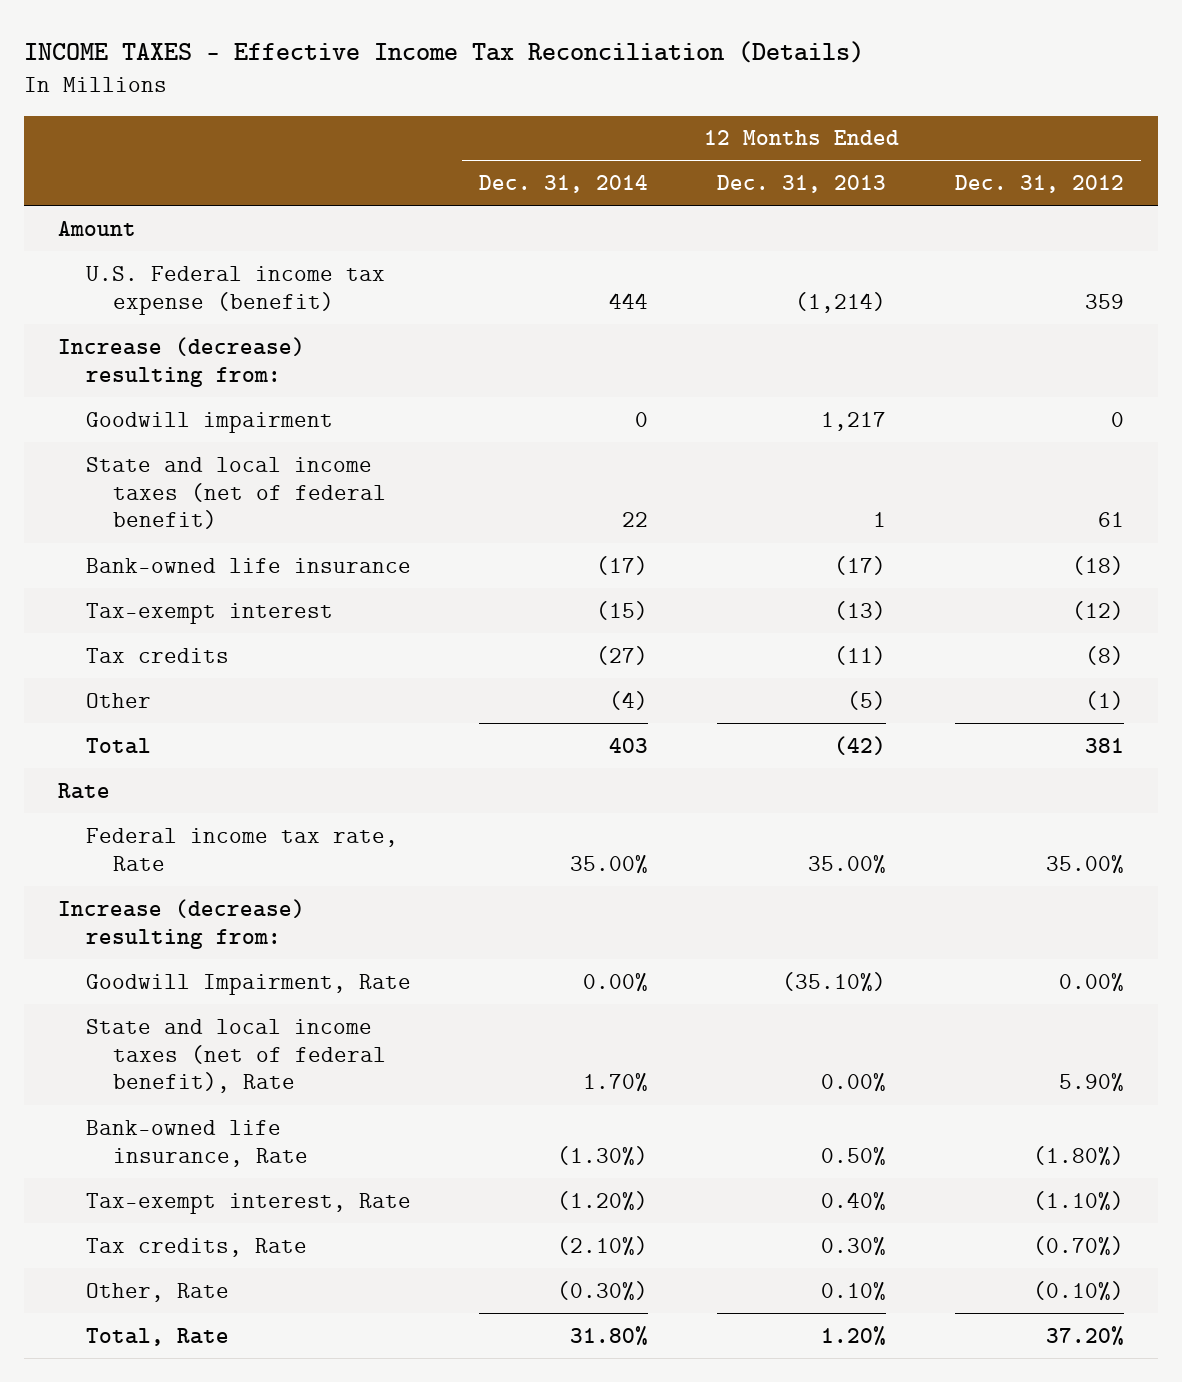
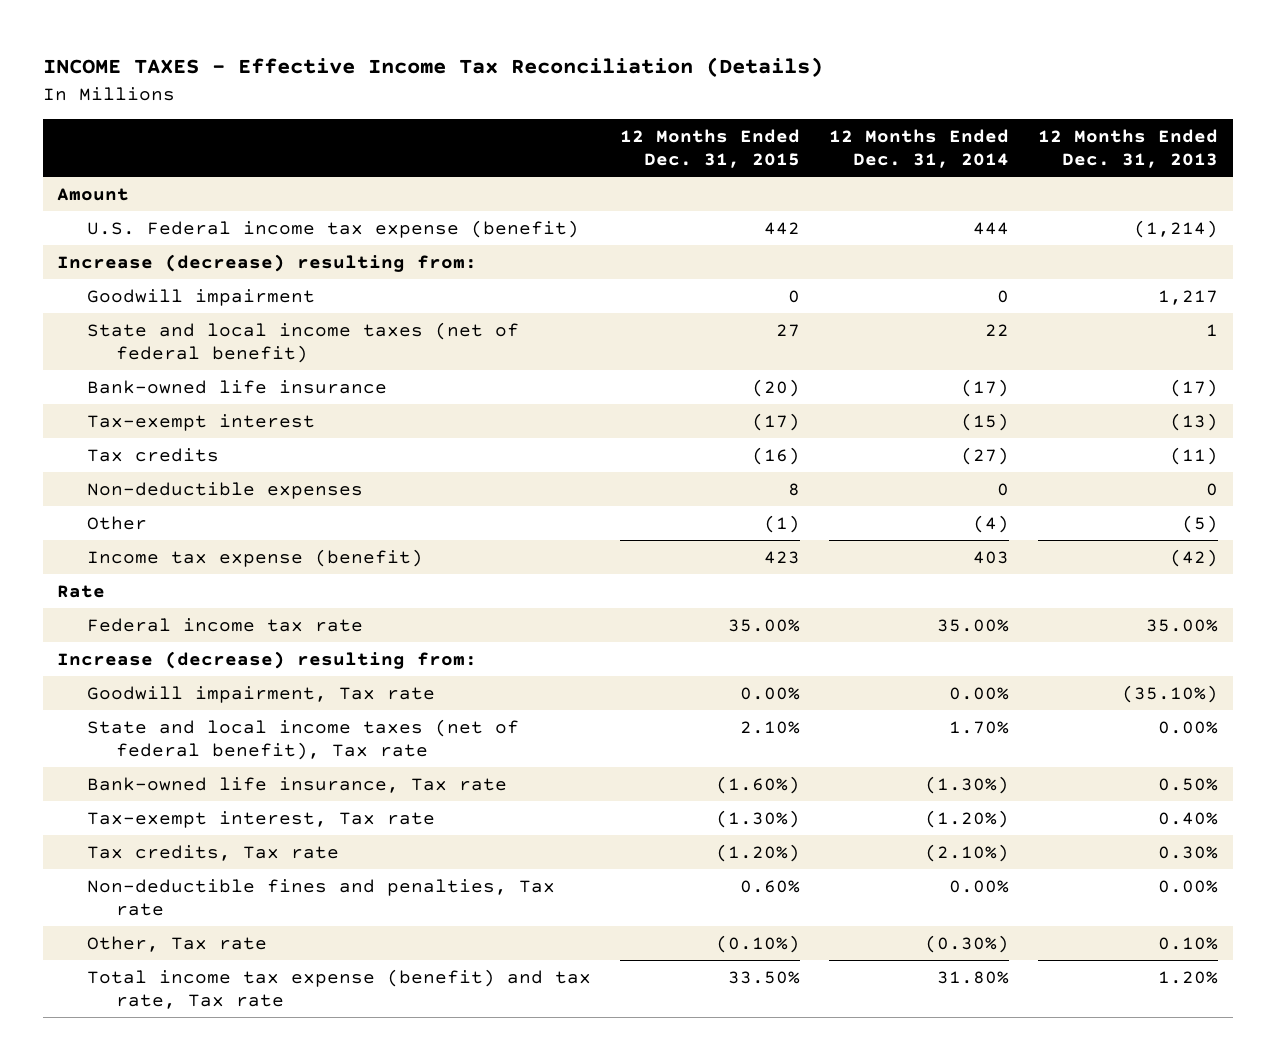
[954,174,1124,193] Dec. 31, 2012 -> none
none -> [619,128,800,169] 12 Months Ended Dec. 31, 2015
none -> [86,481,363,499] Non-deductible expenses
[85,737,151,754] Total -> [86,548,423,567] Income tax expense (benefit)
[85,827,398,871] Federal income tax rate, Rate -> [86,617,363,632] Federal income tax rate
[85,973,411,995] Goodwill Impairment, Rate -> [86,685,435,703] Goodwill impairment, Tax rate
[85,1018,387,1094] State and local income taxes (net of federal benefit), Rate -> [86,718,519,761] State and local income taxes (net of federal benefit), Tax rate
[85,1119,309,1167] Bank-owned life insurance, Rate -> [86,776,507,793] Bank-owned life insurance, Tax rate
[85,1192,411,1214] Tax-exempt interest, Rate -> [86,810,435,828] Tax-exempt interest, Tax rate
[85,1237,307,1257] Tax credits, Rate -> [86,844,339,861] Tax credits, Tax rate
none -> [86,878,555,917] Non-deductible fines and penalties, Tax rate
[85,1282,229,1302] Other, Rate -> [86,935,267,952] Other, Tax rate
[85,1327,229,1346] Total, Rate -> [86,968,591,1010] Total income tax expense (benefit) and tax rate, Tax rate

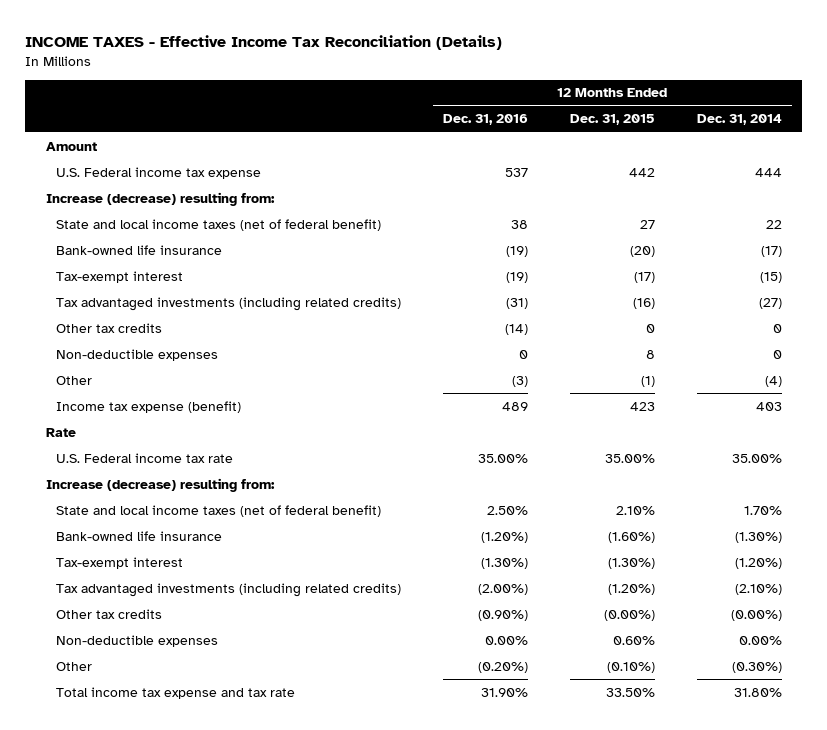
[1038,128,1219,169] 12 Months Ended Dec. 31, 2013 -> none
none -> [442,114,528,126] Dec. 31, 2016
[86,219,579,238] U.S. Federal income tax expense (benefit) -> [56,166,262,179] U.S. Federal income tax expense
[86,288,315,306] Goodwill impairment -> none
[86,447,219,462] Tax credits -> [56,296,402,311] Tax advantaged investments (including related credits)
none -> [56,322,163,333] Other tax credits
[86,617,363,632] Federal income tax rate -> [56,452,234,463] U.S. Federal income tax rate
[86,685,435,703] Goodwill impairment, Tax rate -> none
[86,718,519,761] State and local income taxes (net of federal benefit), Tax rate -> [56,504,382,517] State and local income taxes (net of federal benefit)
[86,776,507,793] Bank-owned life insurance, Tax rate -> [56,530,223,541] Bank-owned life insurance
[86,810,435,828] Tax-exempt interest, Tax rate -> [56,556,184,569] Tax-exempt interest
[86,844,339,861] Tax credits, Tax rate -> [56,582,402,597] Tax advantaged investments (including related credits)
none -> [56,608,163,619] Other tax credits
[86,878,555,917] Non-deductible fines and penalties, Tax rate -> [56,634,219,647] Non-deductible expenses
[86,935,267,952] Other, Tax rate -> [56,661,93,671] Other
[86,968,591,1010] Total income tax expense (benefit) and tax rate, Tax rate -> [56,686,296,699] Total income tax expense and tax rate

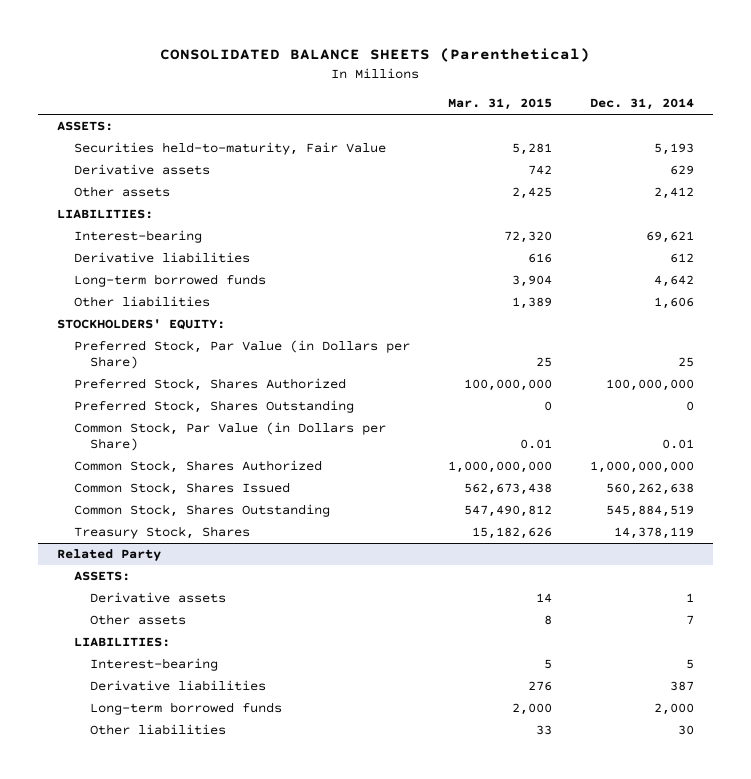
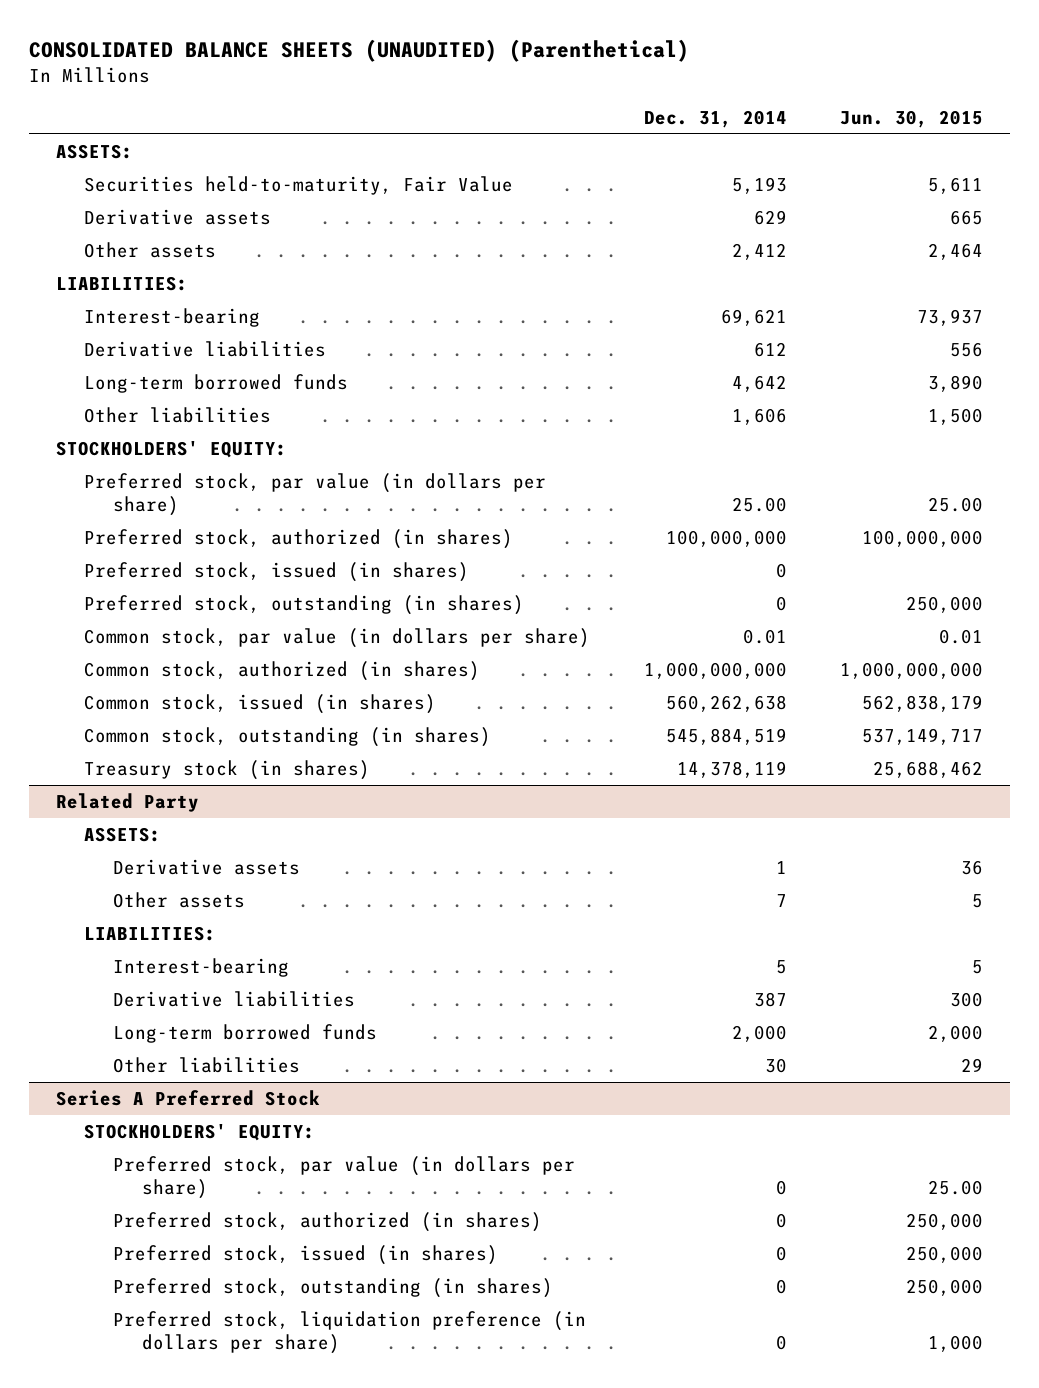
[160,48,591,63] CONSOLIDATED BALANCE SHEETS (Parenthetical) -> [28,39,689,63] CONSOLIDATED BALANCE SHEETS (UNAUDITED) (Parenthetical)
[447,98,552,111] Mar. 31, 2015 -> none
none -> [840,109,984,128] Jun. 30, 2015
[73,340,410,370] Preferred Stock, Par Value (in Dollars per Share) -> [84,473,547,517] Preferred stock, par value (in dollars per share)
[677,357,694,368] 25 -> [731,497,787,513] 25.00
[73,378,346,392] Preferred Stock, Shares Authorized -> [84,529,514,550] Preferred stock, authorized (in shares)
none -> [84,562,470,583] Preferred stock, issued (in shares)
[73,400,354,414] Preferred Stock, Shares Outstanding -> [84,595,525,616] Preferred stock, outstanding (in shares)
[73,422,386,452] Common Stock, Par Value (in Dollars per Share) -> [84,628,591,649] Common stock, par value (in dollars per share)
[73,460,322,474] Common Stock, Shares Authorized -> [84,661,481,682] Common stock, authorized (in shares)
[73,482,290,496] Common Stock, Shares Issued -> [84,694,437,715] Common stock, issued (in shares)
[73,504,330,518] Common Stock, Shares Outstanding -> [84,727,492,748] Common stock, outstanding (in shares)
[73,526,250,540] Treasury Stock, Shares -> [84,760,371,781] Treasury stock (in shares)
none -> [55,1090,320,1107] Series A Preferred Stock
none -> [84,1124,316,1142] STOCKHOLDERS' EQUITY:
none -> [112,1156,575,1200] Preferred stock, par value (in dollars per share)
none -> [112,1212,542,1233] Preferred stock, authorized (in shares)
none -> [112,1245,498,1266] Preferred stock, issued (in shares)
none -> [112,1278,553,1299] Preferred stock, outstanding (in shares)
none -> [112,1311,586,1355] Preferred stock, liquidation preference (in dollars per share)

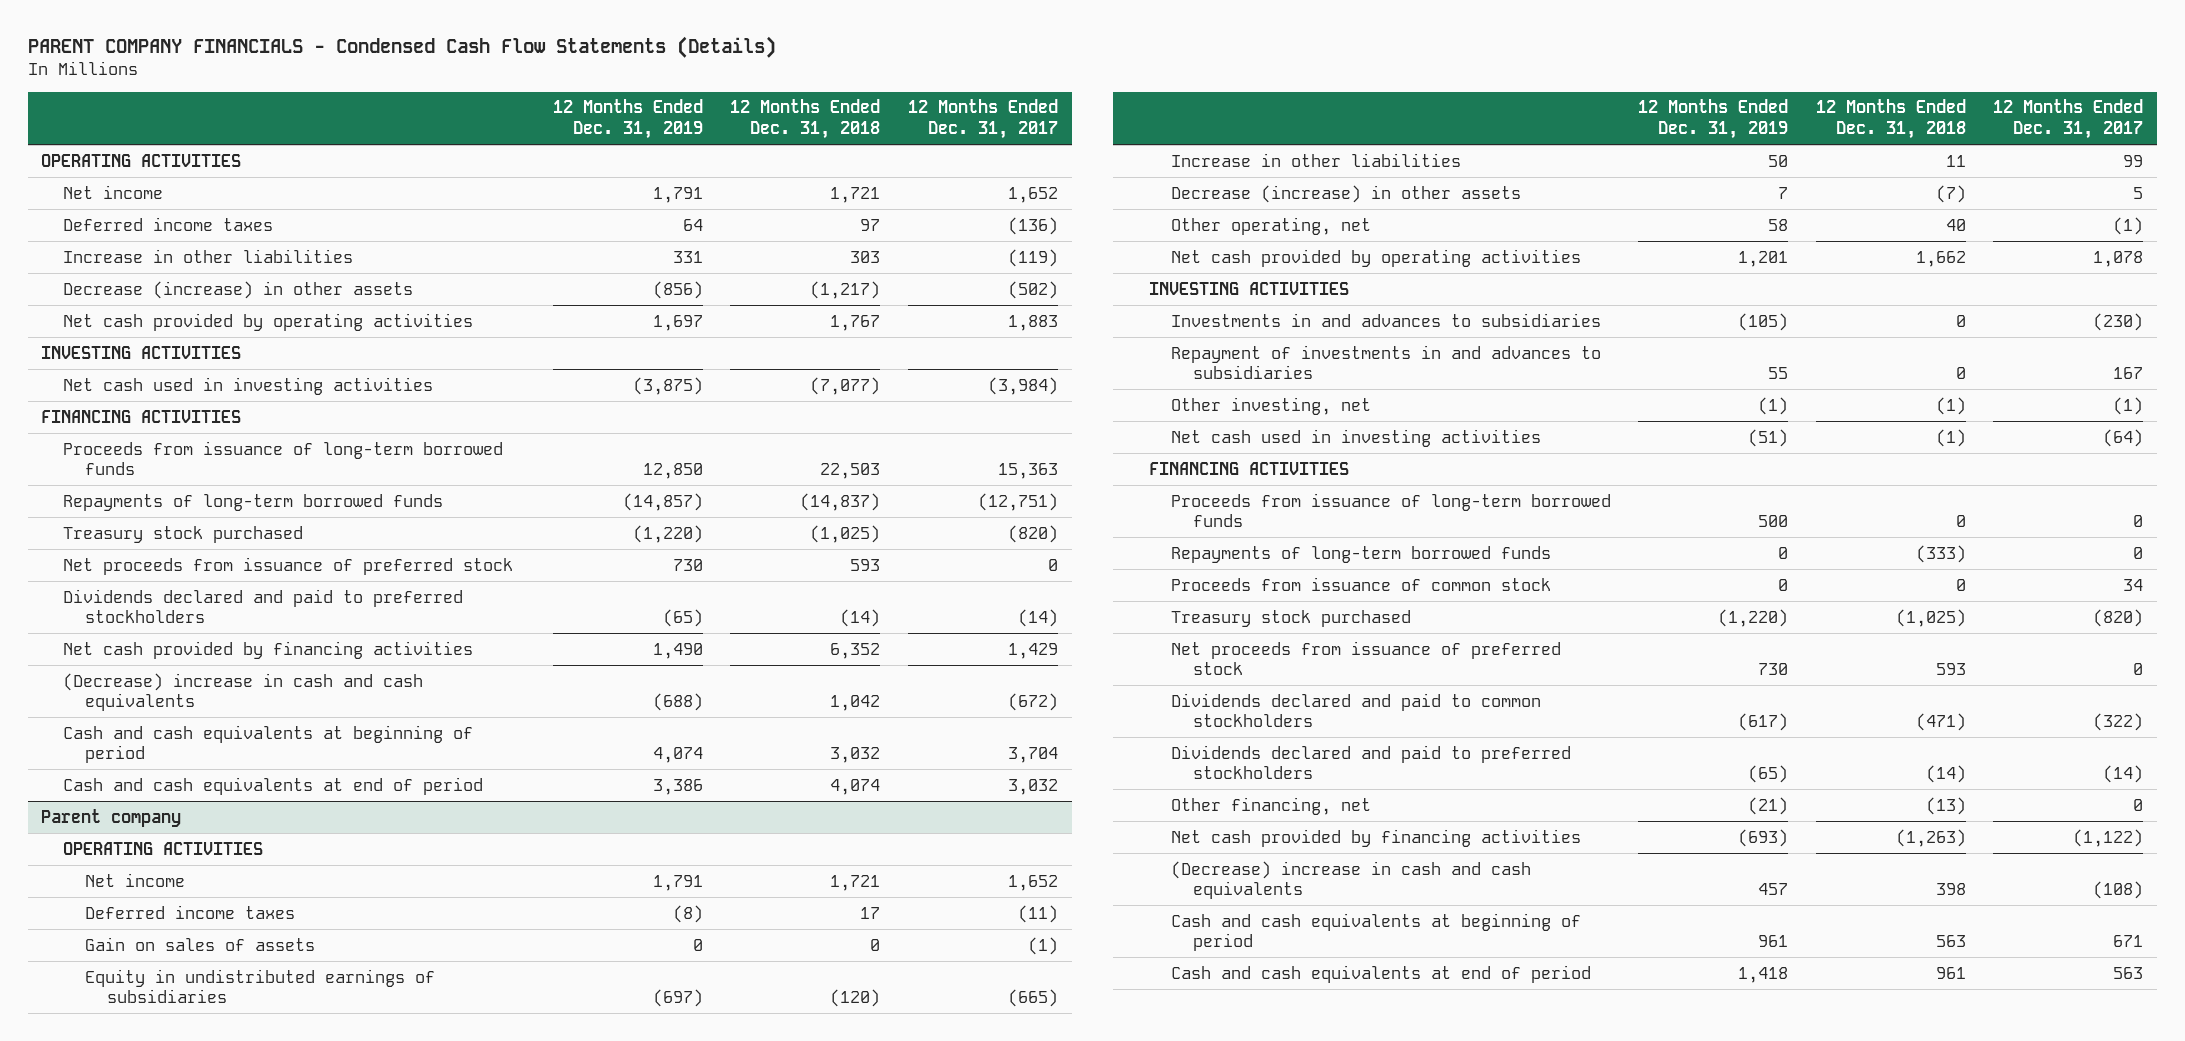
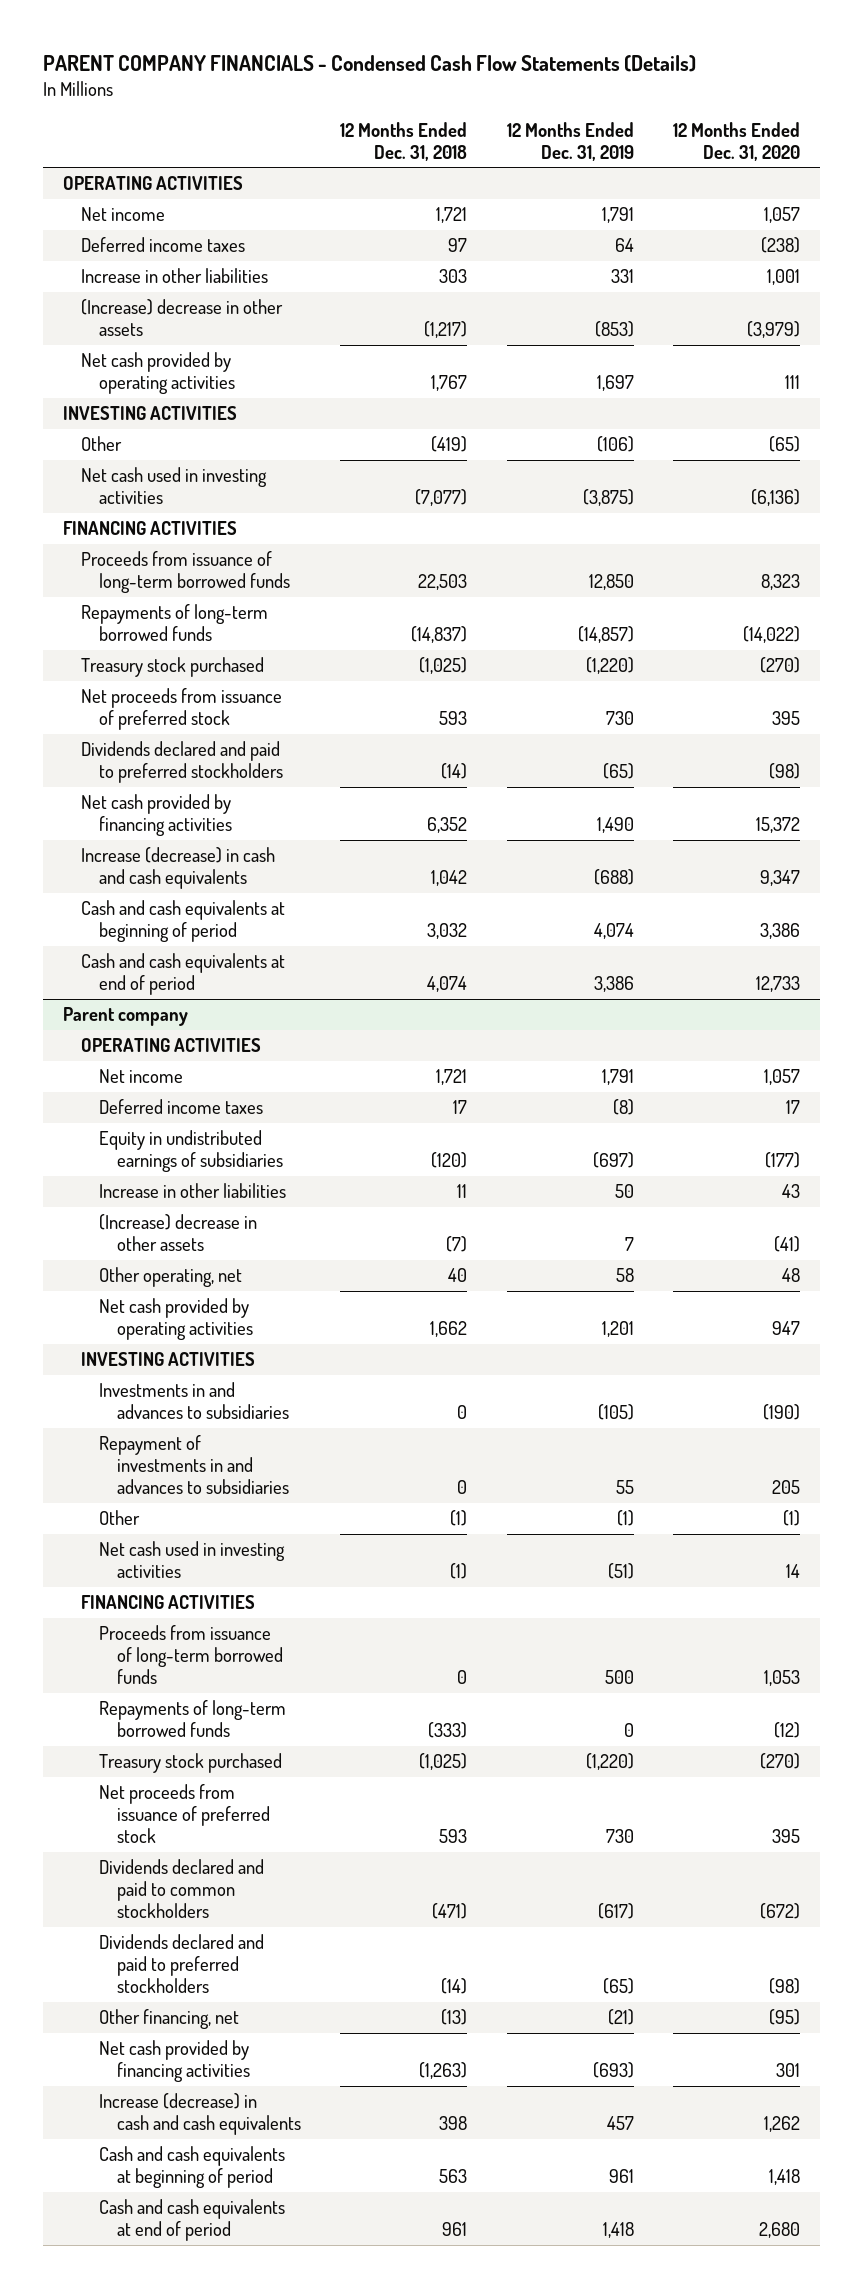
[907,99,1058,140] 12 Months Ended Dec. 31, 2017 -> none
none -> [673,121,801,161] 12 Months Ended Dec. 31, 2020
[63,280,414,299] Decrease (increase) in other assets -> [80,299,283,337] (Increase) decrease in other assets
[652,280,703,299] (856) -> [594,321,634,338] (853)
none -> [80,436,122,452] Other
[63,672,424,712] (Decrease) increase in cash and cash equivalents -> [80,847,275,890] Increase (decrease) in cash and cash equivalents
[85,936,316,951] Gain on sales of assets -> none
[1170,184,1521,203] Decrease (increase) in other assets -> [98,1214,257,1252] (Increase) decrease in other assets
[1170,396,1371,415] Other investing, net -> [98,1510,140,1526] Other
[1170,576,1551,591] Proceeds from issuance of common stock -> none
[1170,860,1531,900] (Decrease) increase in cash and cash equivalents -> [98,2093,301,2136] Increase (decrease) in cash and cash equivalents

